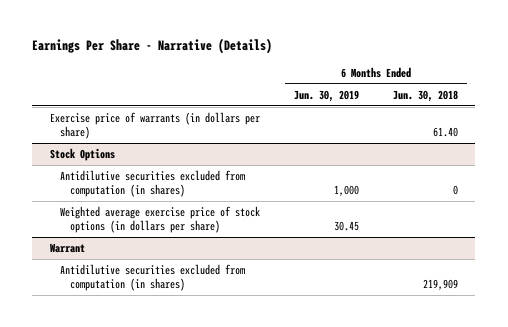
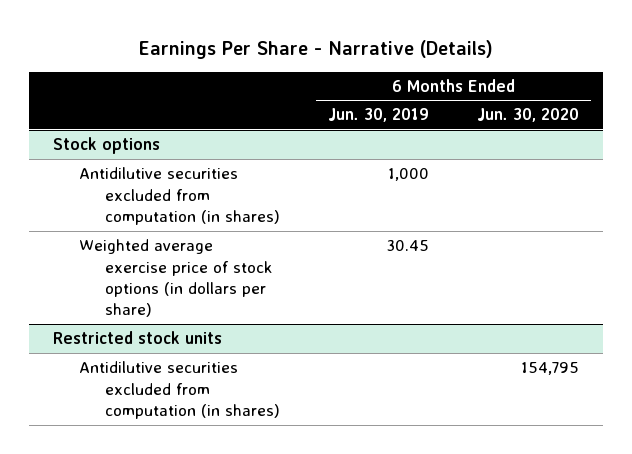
[393,89,459,102] Jun. 30, 2018 -> none
none -> [477,108,580,123] Jun. 30, 2020
[49,112,260,140] Exercise price of warrants (in dollars per share) -> none
[49,148,115,162] Stock Options -> [52,137,160,155] Stock options
[49,243,85,254] Warrant -> none
[59,264,245,292] Antidilutive securities excluded from computation (in shares) -> none
none -> [52,331,222,345] Restricted stock units
none -> [78,361,280,420] Antidilutive securities excluded from computation (in shares)

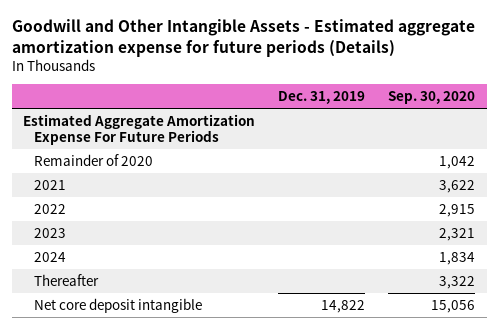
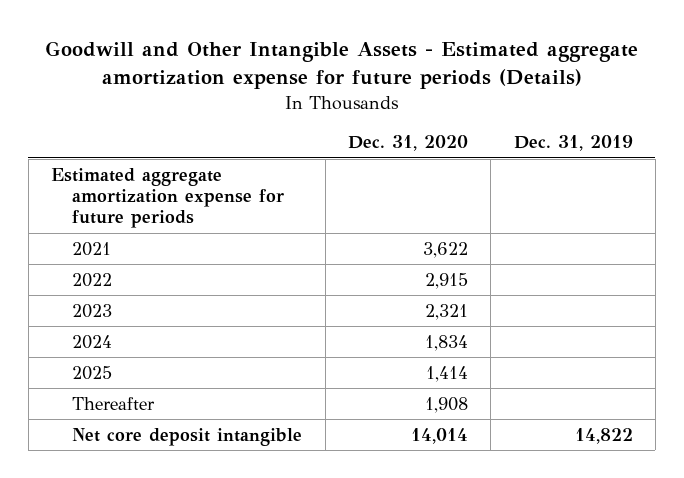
[388,91,476,105] Sep. 30, 2020 -> none
none -> [347,135,468,152] Dec. 31, 2020
[33,153,153,166] Remainder of 2020 -> none
[23,113,256,146] Estimated Aggregate Amortization Expense For Future Periods -> [51,167,285,229] Estimated aggregate amortization expense for future periods
none -> [72,365,113,380] 2025

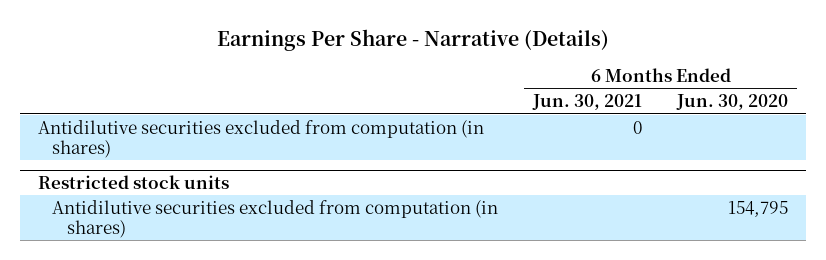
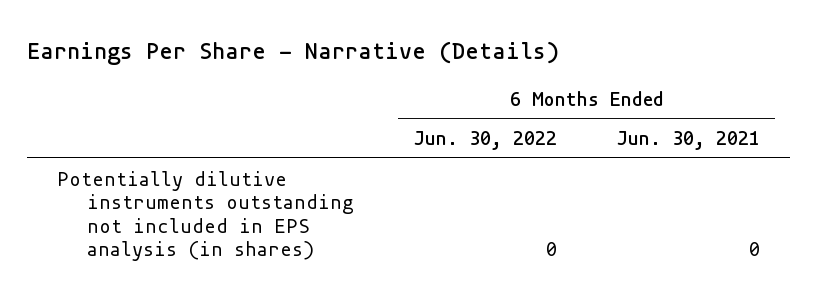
[676,94,789,111] Jun. 30, 2020 -> none
none -> [412,130,557,150] Jun. 30, 2022
[37,174,229,189] Restricted stock units -> none
[52,199,499,238] Antidilutive securities excluded from computation (in shares) -> none
[37,119,484,158] Antidilutive securities excluded from computation (in shares) -> [57,170,354,262] Potentially dilutive instruments outstanding not included in EPS analysis (in shares)

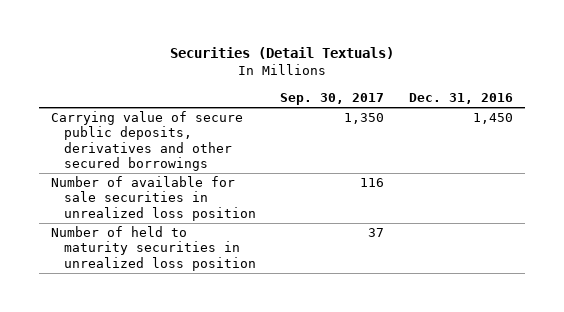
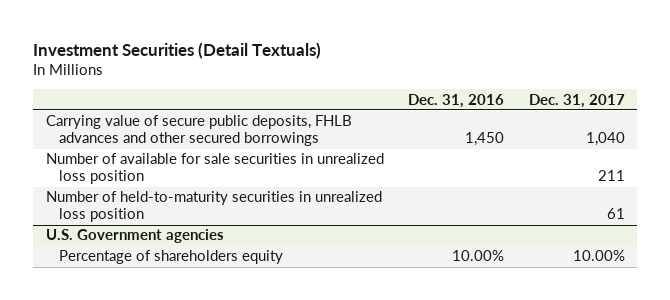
[169,47,394,60] Securities (Detail Textuals) -> [33,41,322,59] Investment Securities (Detail Textuals)
[280,92,385,105] Sep. 30, 2017 -> none
none -> [528,93,625,108] Dec. 31, 2017
[51,111,244,171] Carrying value of secure public deposits, derivatives and other secured borrowings -> [45,115,352,147] Carrying value of secure public deposits, FHLB advances and other secured borrowings
[51,226,257,271] Number of held to maturity securities in unrealized loss position -> [45,191,382,223] Number of held-to-maturity securities in unrealized loss position
none -> [45,229,224,244] U.S. Government agencies
none -> [59,250,284,265] Percentage of shareholders equity

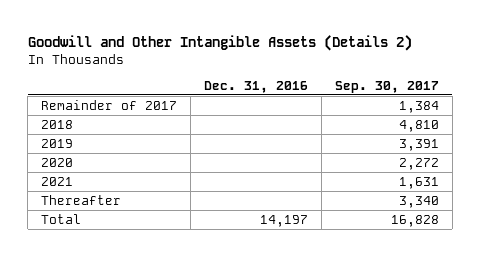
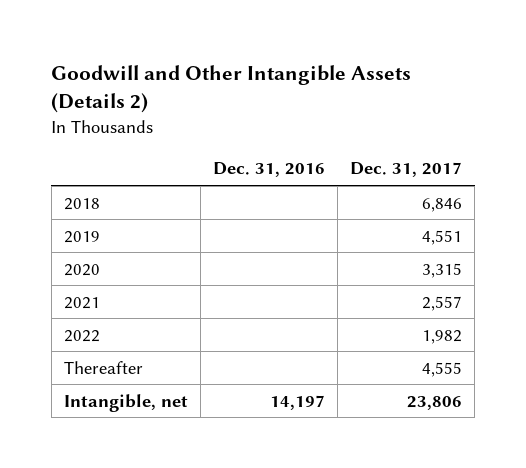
[334,80,439,93] Sep. 30, 2017 -> none
none -> [350,162,463,178] Dec. 31, 2017
[41,99,178,110] Remainder of 2017 -> none
none -> [63,329,100,342] 2022
[41,213,82,224] Total -> [63,393,188,412] Intangible, net

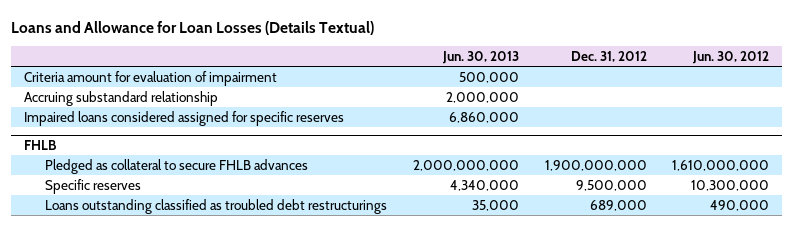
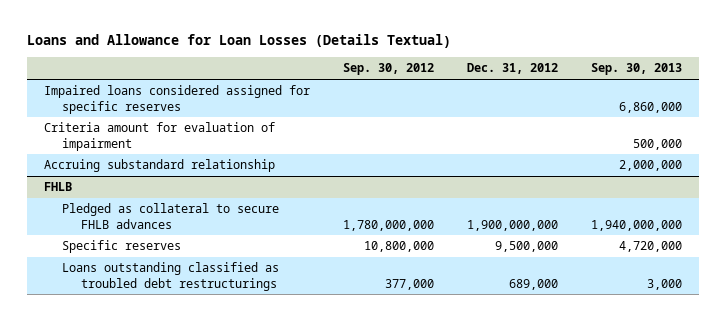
[441,51,519,65] Jun. 30, 2013 -> none
[692,51,770,65] Jun. 30, 2012 -> none
none -> [342,63,434,76] Sep. 30, 2012
none -> [590,63,682,76] Sep. 30, 2013
[24,110,345,126] Impaired loans considered assigned for specific reserves -> [43,85,310,114] Impaired loans considered assigned for specific reserves

